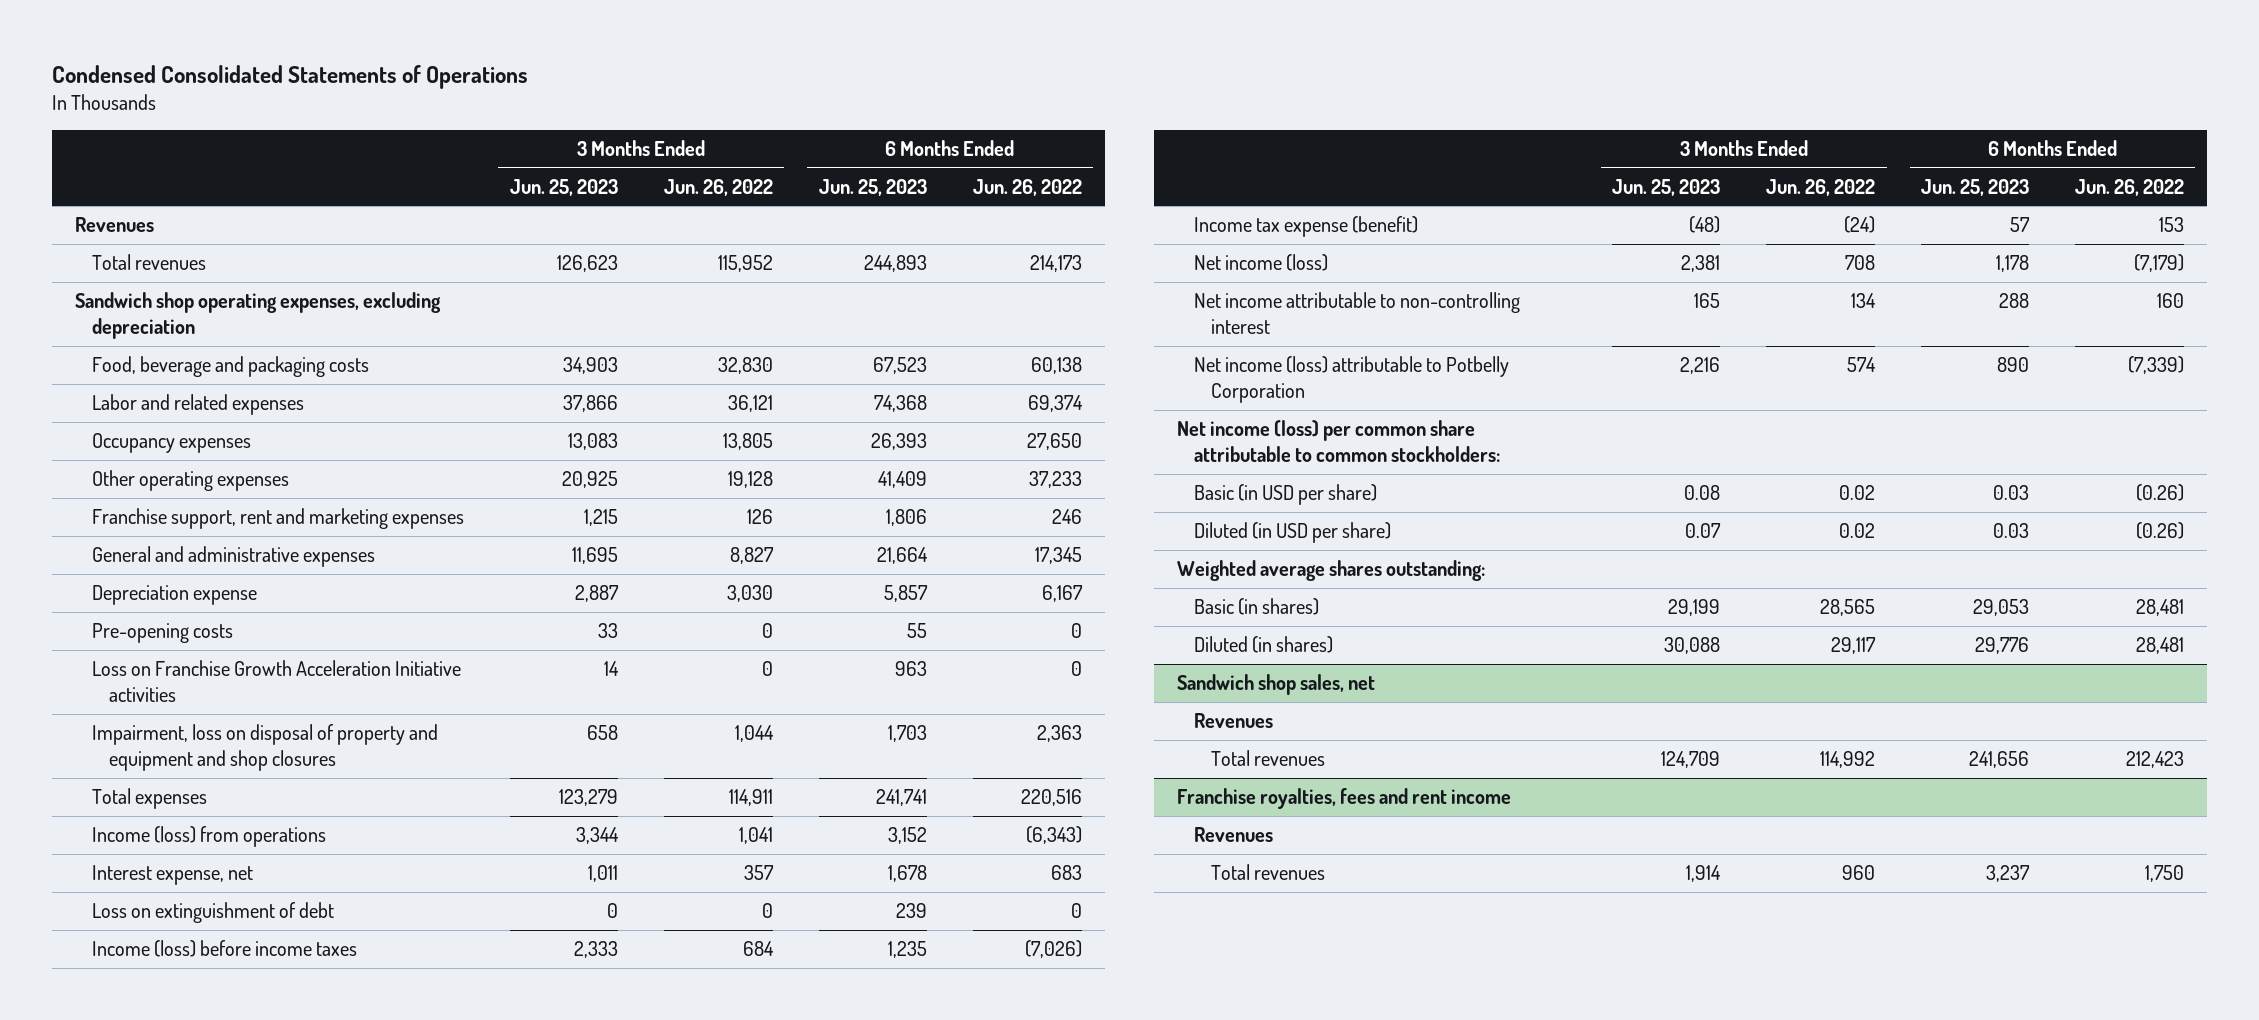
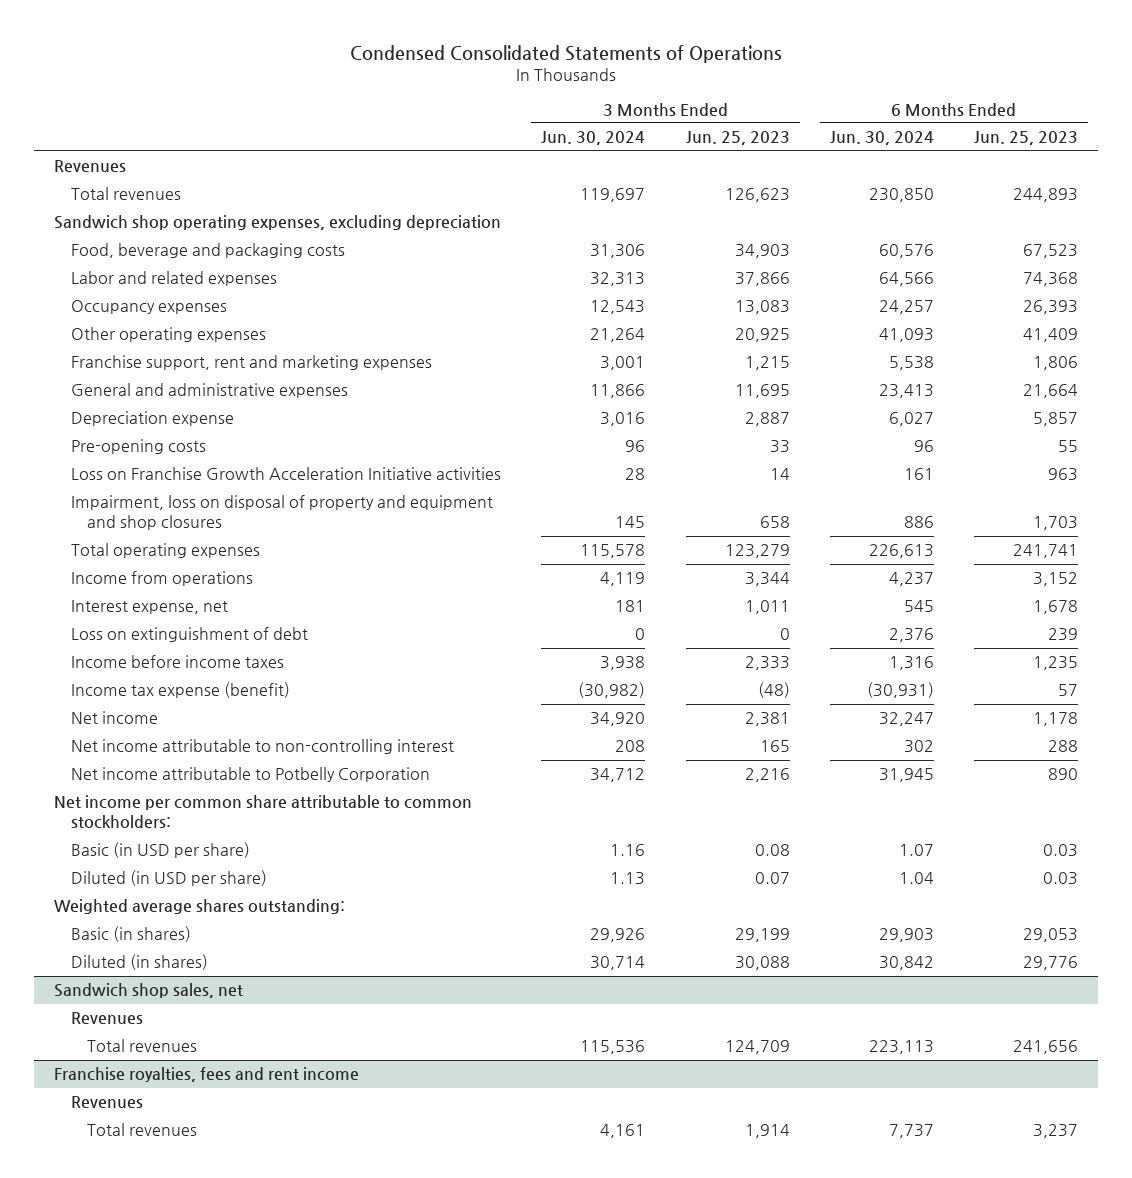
[663,178,773,196] Jun. 26, 2022 -> none
[972,178,1082,196] Jun. 26, 2022 -> none
none -> [541,131,646,146] Jun. 30, 2024
none -> [829,131,934,146] Jun. 30, 2024
[91,788,207,810] Total expenses -> [70,543,260,559] Total operating expenses
[91,826,326,848] Income (loss) from operations -> [70,571,253,587] Income from operations
[91,940,357,958] Income (loss) before income taxes -> [70,655,284,669] Income before income taxes
[1194,254,1329,272] Net income (loss) -> [70,711,158,725] Net income
[1194,356,1510,403] Net income (loss) attributable to Potbelly Corporation -> [70,767,430,783] Net income attributable to Potbelly Corporation
[1177,420,1501,462] Net income (loss) per common share attributable to common stockholders: -> [54,795,473,830] Net income per common share attributable to common stockholders:

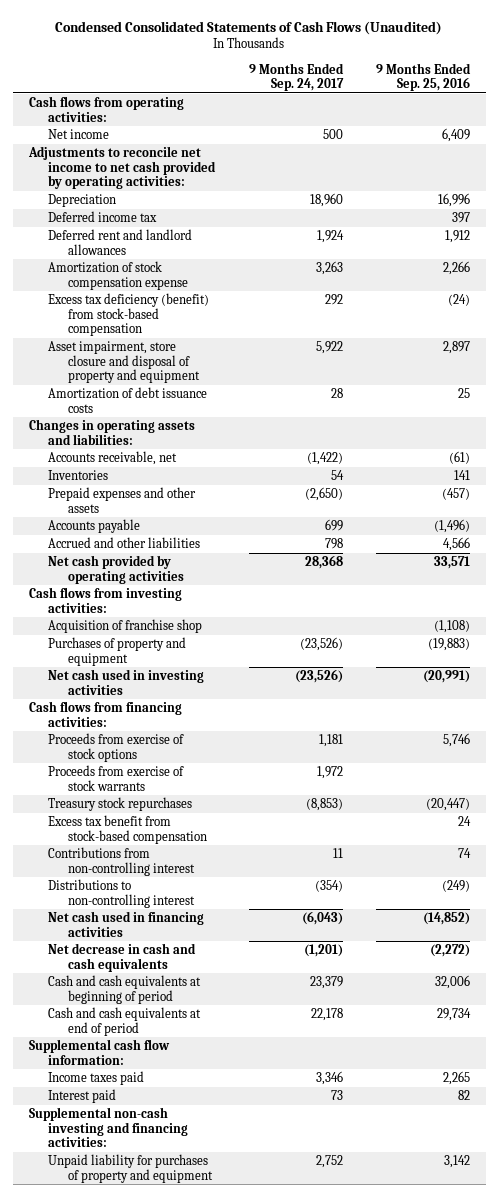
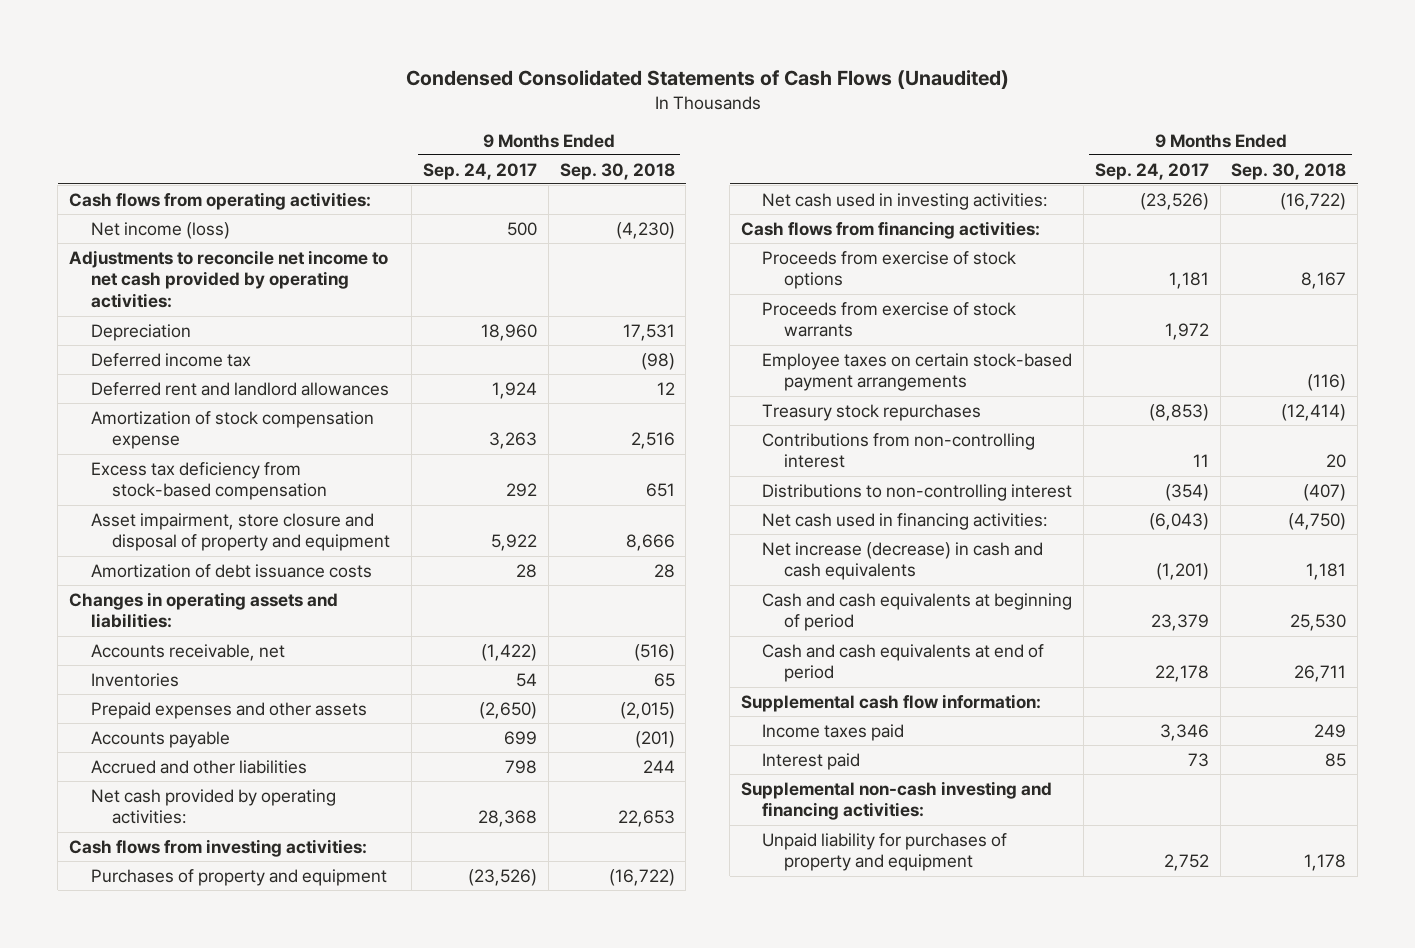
[375,62,471,91] 9 Months Ended Sep. 25, 2016 -> none
none -> [559,162,675,180] Sep. 30, 2018
[48,129,110,140] Net income -> [90,221,230,239] Net income (loss)
[48,293,210,336] Excess tax deficiency (benefit) from stock-based compensation -> [90,461,328,501] Excess tax deficiency from stock-based compensation
[48,555,184,584] Net cash provided by operating activities -> [90,788,336,825] Net cash provided by operating activities:
[48,619,203,634] Acquisition of franchise shop -> none
[48,669,205,695] Net cash used in investing activities -> [762,192,1048,210] Net cash used in investing activities:
none -> [762,352,1073,392] Employee taxes on certain stock-based payment arrangements
[48,815,207,844] Excess tax benefit from stock-based compensation -> none
[48,911,205,937] Net cash used in financing activities -> [762,512,1048,530] Net cash used in financing activities:
[48,943,197,972] Net decrease in cash and cash equivalents -> [762,541,1044,581] Net increase (decrease) in cash and cash equivalents

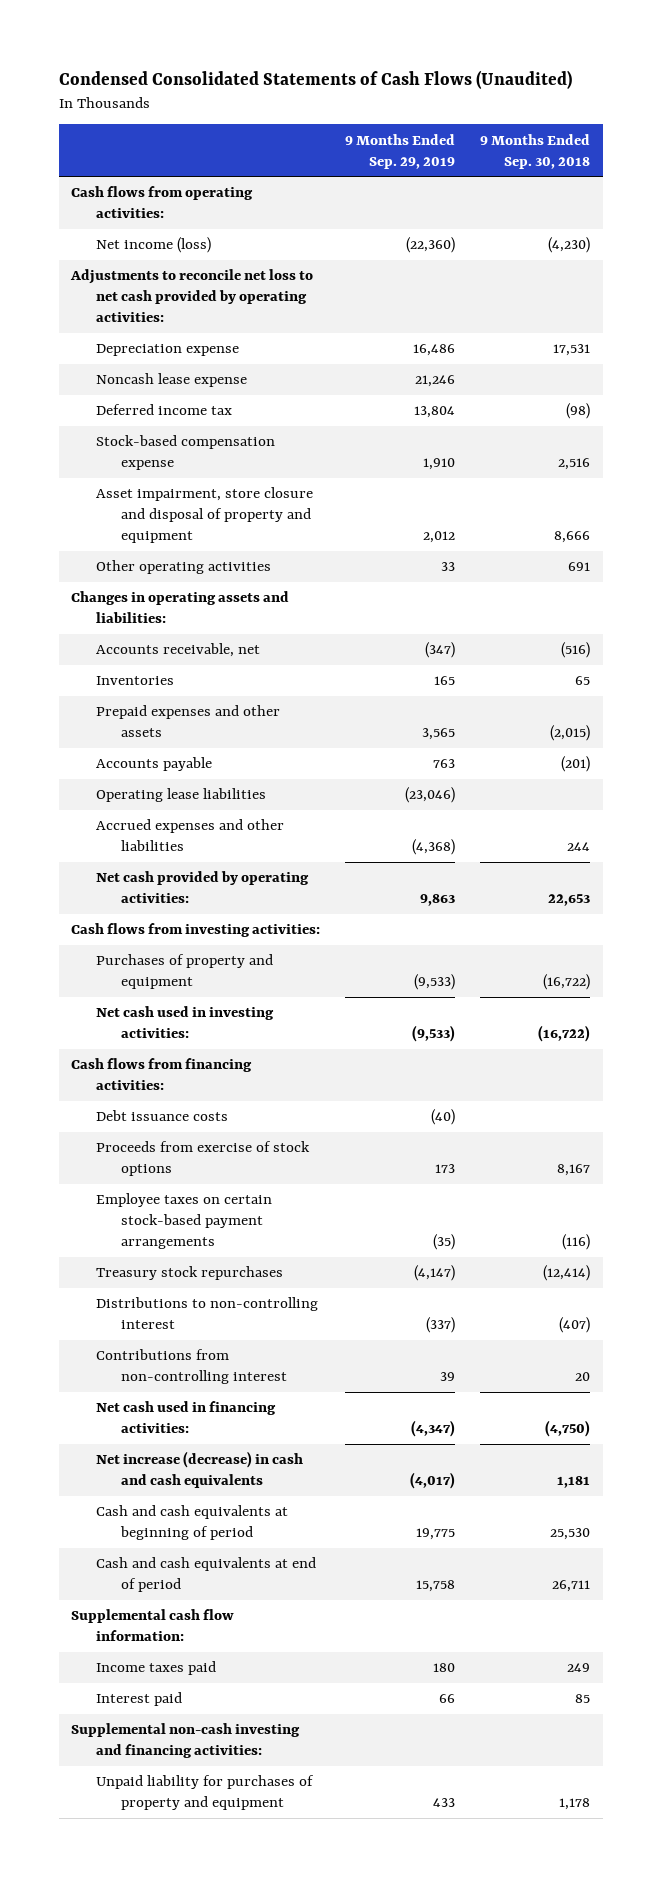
[423,162,538,180] Sep. 24, 2017 -> none
none -> [345,133,456,169] 9 Months Ended Sep. 29, 2019
[69,249,389,309] Adjustments to reconcile net income to net cash provided by operating activities: -> [70,269,314,323] Adjustments to reconcile net loss to net cash provided by operating activities:
[90,323,191,341] Depreciation -> [95,344,239,357] Depreciation expense
none -> [95,373,247,388] Noncash lease expense
[90,381,389,396] Deferred rent and landlord allowances -> none
[90,461,328,501] Excess tax deficiency from stock-based compensation -> none
[90,410,374,450] Amortization of stock compensation expense -> [95,435,275,471] Stock-based compensation expense
[90,563,372,578] Amortization of debt issuance costs -> none
none -> [95,560,271,575] Other operating activities
none -> [95,788,266,803] Operating lease liabilities
[90,759,307,774] Accrued and other liabilities -> [95,819,284,852] Accrued expenses and other liabilities
none -> [95,1110,228,1122] Debt issuance costs
[762,301,1017,338] Proceeds from exercise of stock warrants -> none
[762,432,1036,469] Contributions from non-controlling interest -> [95,1349,287,1385] Contributions from non-controlling interest

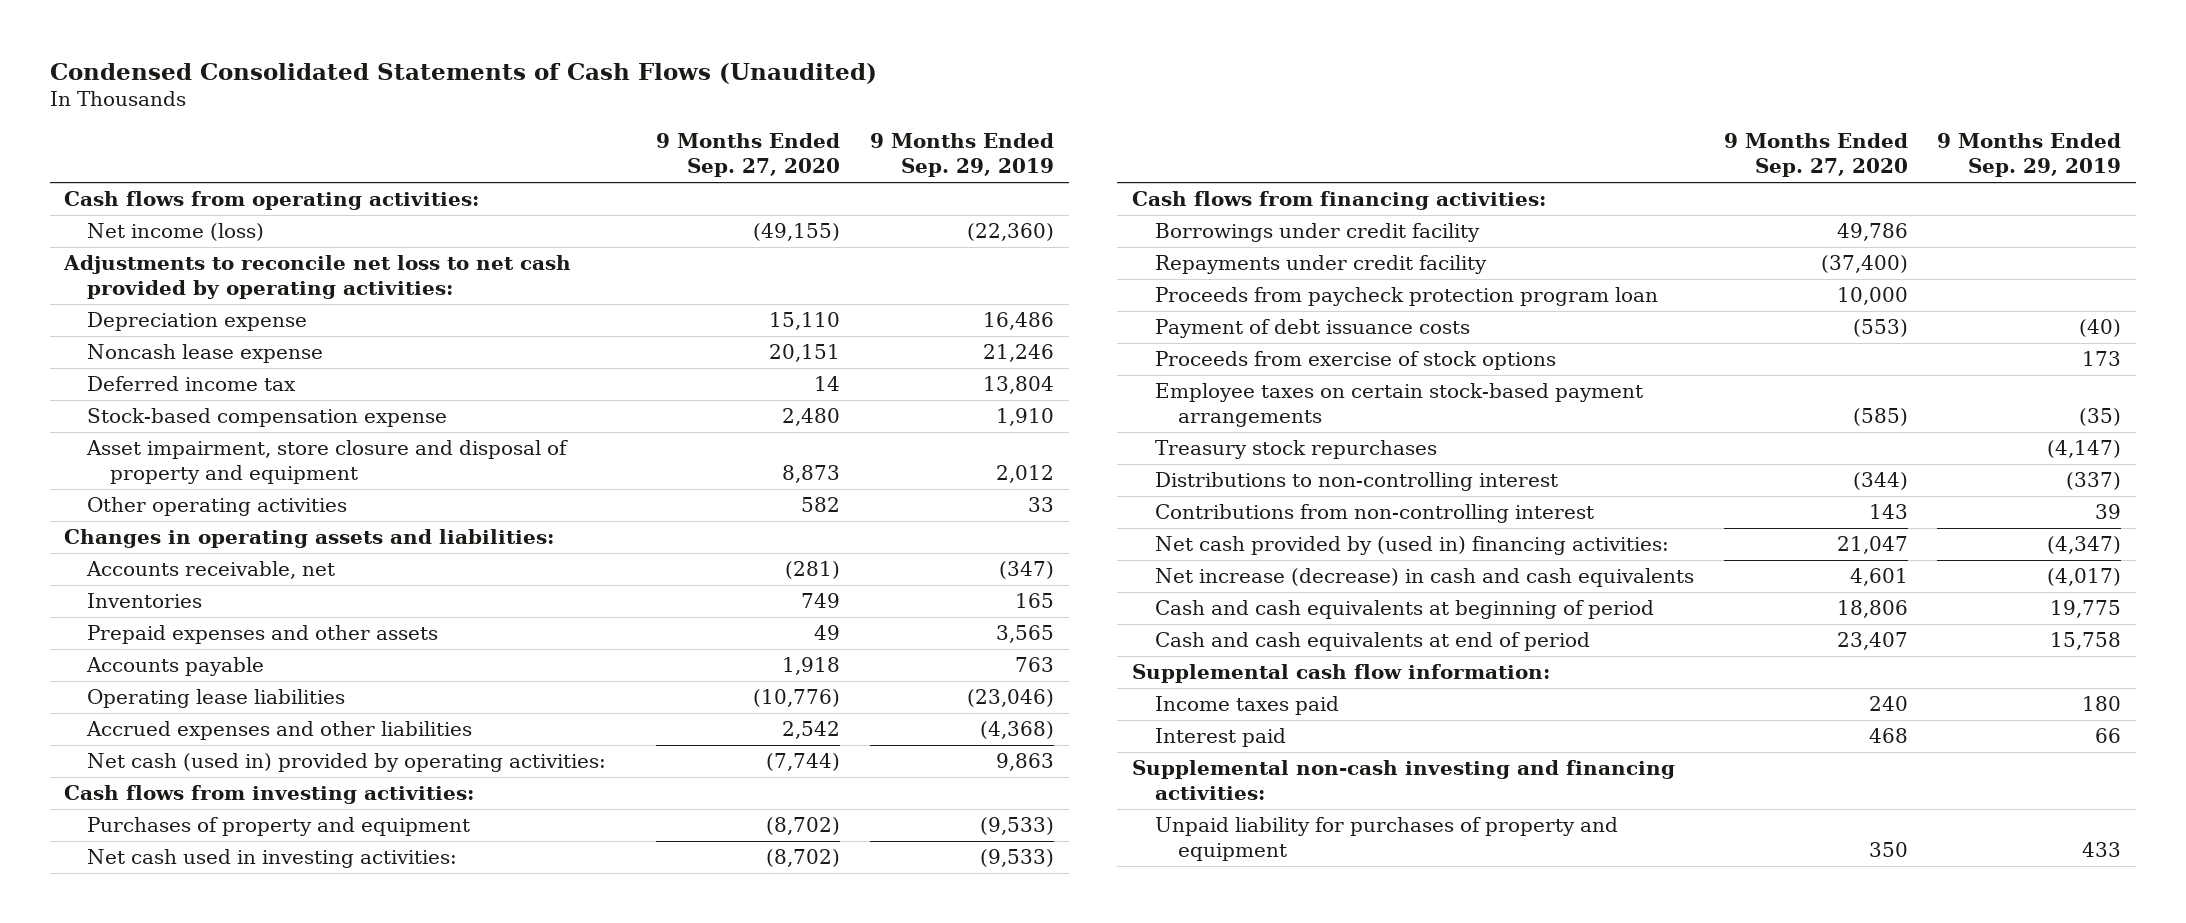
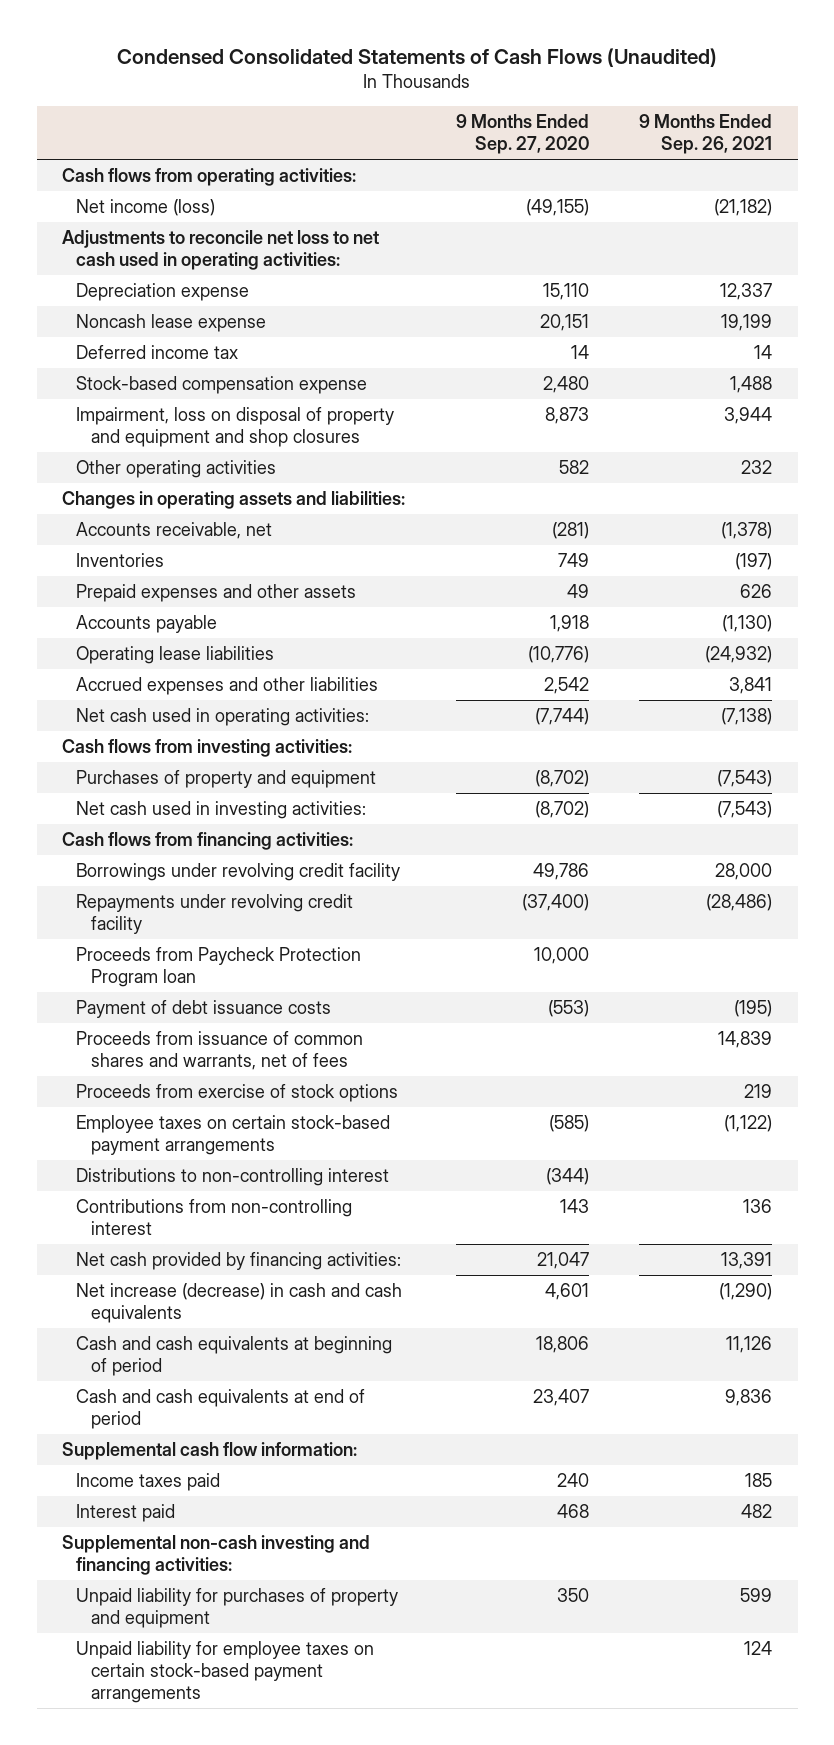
[869,133,1054,178] 9 Months Ended Sep. 29, 2019 -> none
none -> [639,114,773,155] 9 Months Ended Sep. 26, 2021
[63,255,572,300] Adjustments to reconcile net loss to net cash provided by operating activities: -> [62,229,380,270] Adjustments to reconcile net loss to net cash used in operating activities:
[86,440,569,485] Asset impairment, store closure and disposal of property and equipment -> [76,406,395,447] Impairment, loss on disposal of property and equipment and shop closures
[87,753,607,773] Net cash (used in) provided by operating activities: -> [76,707,370,726] Net cash used in operating activities:
[1154,223,1480,243] Borrowings under credit facility -> [76,862,401,881] Borrowings under revolving credit facility
[1154,255,1487,275] Repayments under credit facility -> [76,893,354,934] Repayments under revolving credit facility
[1154,287,1658,307] Proceeds from paycheck protection program loan -> [76,946,362,987] Proceeds from Paycheck Protection Program loan
none -> [76,1030,364,1070] Proceeds from issuance of common shares and warrants, net of fees
[1154,440,1437,460] Treasury stock repurchases -> none
[1154,536,1669,556] Net cash provided by (used in) financing activities: -> [76,1251,402,1270] Net cash provided by financing activities:
none -> [76,1640,375,1703] Unpaid liability for employee taxes on certain stock-based payment arrangements

